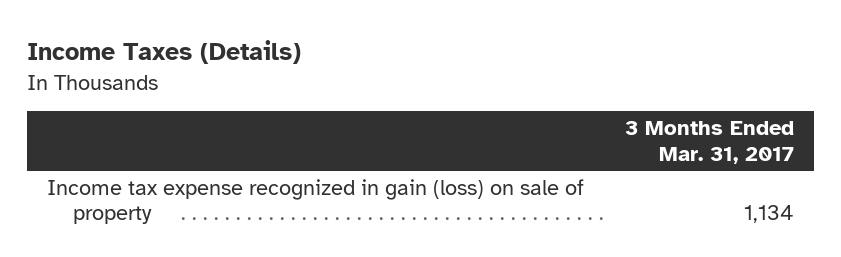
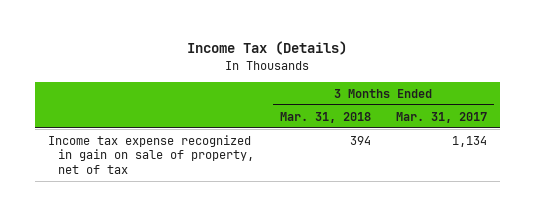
[26,40,301,65] Income Taxes (Details) -> [187,41,348,56] Income Tax (Details)
none -> [279,111,371,123] Mar. 31, 2018
[46,179,584,225] Income tax expense recognized in gain (loss) on sale of property -> [47,134,254,174] Income tax expense recognized in gain on sale of property, net of tax

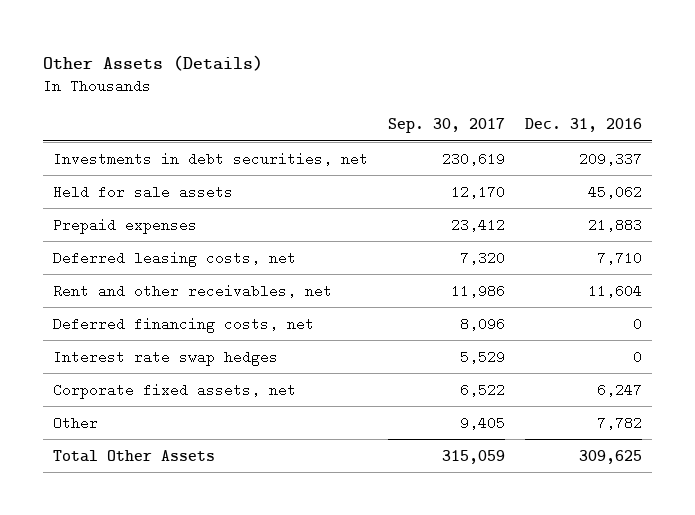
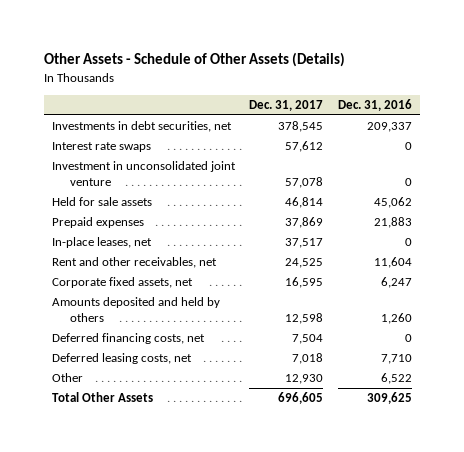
[43,54,264,71] Other Assets (Details) -> [44,52,346,68] Other Assets - Schedule of Other Assets (Details)
[388,118,506,134] Sep. 30, 2017 -> none
none -> [249,99,324,111] Dec. 31, 2017
none -> [51,142,151,153] Interest rate swaps
none -> [51,161,236,186] Investment in unconsolidated joint venture
none -> [51,237,152,249] In-place leases, net
[53,349,279,366] Interest rate swap hedges -> none
none -> [51,297,220,322] Amounts deposited and held by others
[53,316,315,333] Deferred financing costs, net -> [51,333,205,345] Deferred financing costs, net
[53,250,297,267] Deferred leasing costs, net -> [51,353,192,365] Deferred leasing costs, net
[597,415,643,430] 7,782 -> [381,373,413,385] 6,522

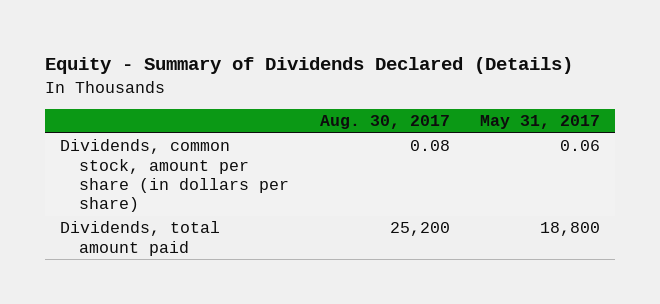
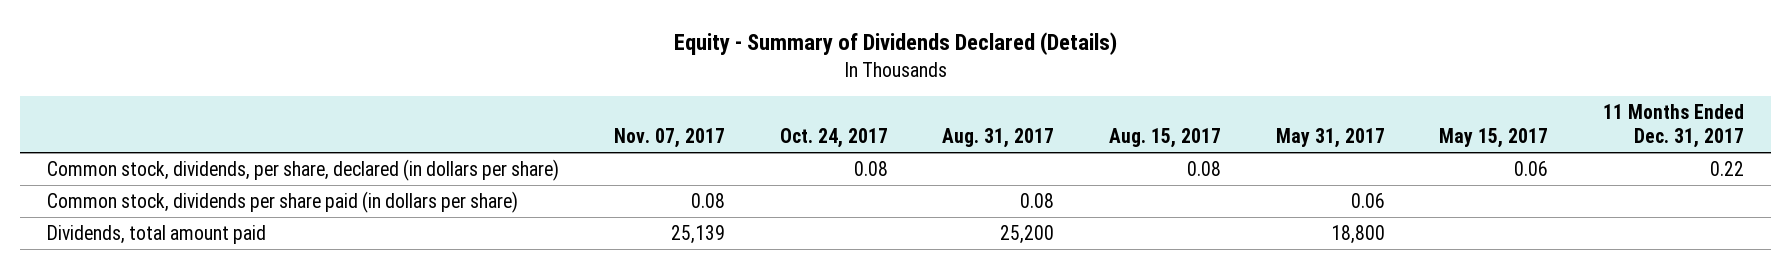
[319,115,450,130] Aug. 30, 2017 -> none
none -> [613,128,725,149] Nov. 07, 2017
none -> [779,128,888,149] Oct. 24, 2017
none -> [942,128,1055,149] Aug. 31, 2017
none -> [1108,128,1221,149] Aug. 15, 2017
none -> [1439,128,1549,149] May 15, 2017
none -> [1603,104,1745,149] 11 Months Ended Dec. 31, 2017
none -> [47,158,560,181] Common stock, dividends, per share, declared (in dollars per share)
[59,139,290,213] Dividends, common stock, amount per share (in dollars per share) -> [47,190,519,213] Common stock, dividends per share paid (in dollars per share)

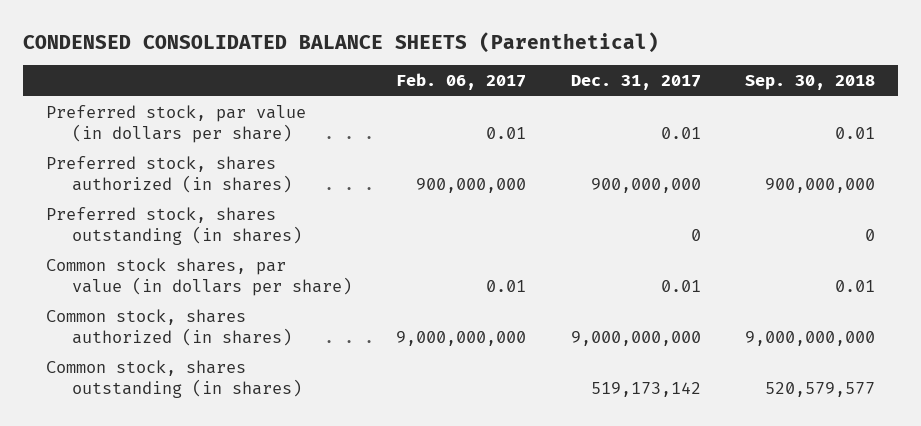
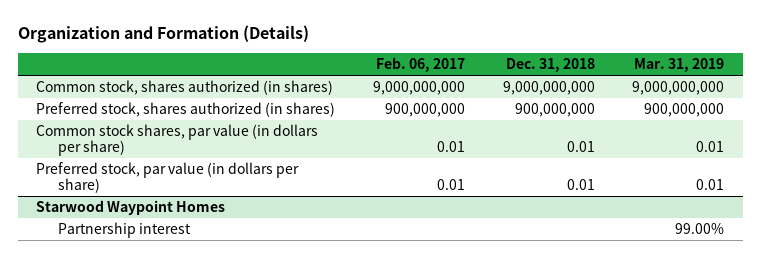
[23,31,660,53] CONDENSED CONSOLIDATED BALANCE SHEETS (Parenthetical) -> [17,25,309,44] Organization and Formation (Details)
[570,75,701,91] Dec. 31, 2017 -> none
[745,75,876,91] Sep. 30, 2018 -> none
none -> [505,58,595,73] Dec. 31, 2018
none -> [634,58,725,73] Mar. 31, 2019
[45,309,292,347] Common stock, shares authorized (in shares) -> [36,80,334,96] Common stock, shares authorized (in shares)
[45,207,302,246] Preferred stock, shares outstanding (in shares) -> none
[45,360,302,399] Common stock, shares outstanding (in shares) -> none
[45,105,306,144] Preferred stock, par value (in dollars per share) -> [36,162,300,194] Preferred stock, par value (in dollars per share)
none -> [36,200,226,216] Starwood Waypoint Homes
none -> [57,222,191,239] Partnership interest

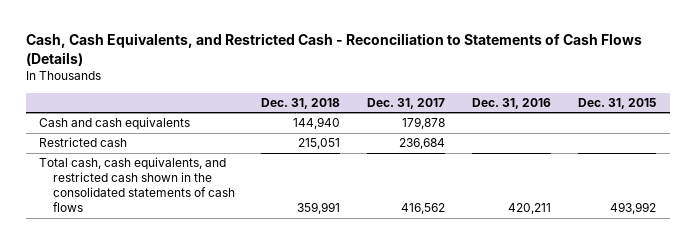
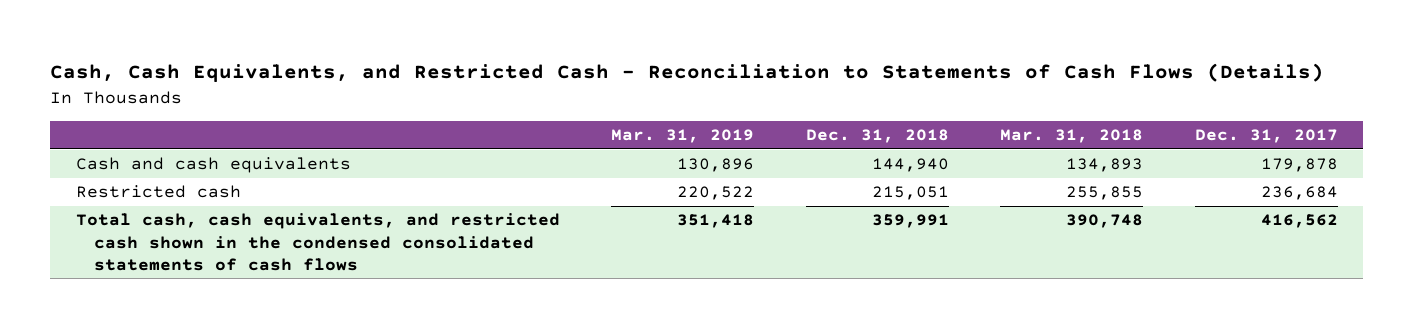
[472,97,552,109] Dec. 31, 2016 -> none
[578,97,657,109] Dec. 31, 2015 -> none
none -> [611,129,755,144] Mar. 31, 2019
none -> [1000,129,1144,144] Mar. 31, 2018
[39,157,235,213] Total cash, cash equivalents, and restricted cash shown in the consolidated statements of cash flows -> [75,213,560,271] Total cash, cash equivalents, and restricted cash shown in the condensed consolidated statements of cash flows

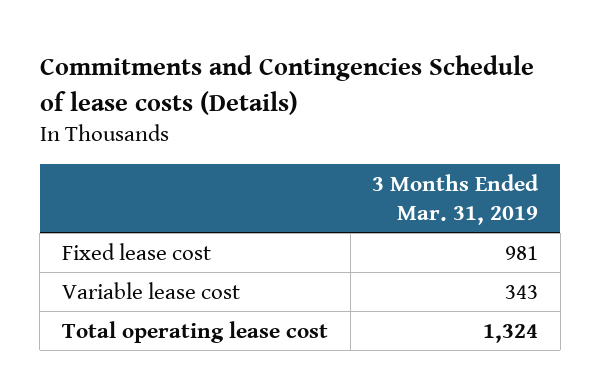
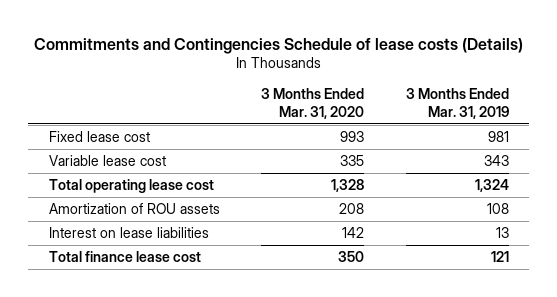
none -> [261,88,365,119] 3 Months Ended Mar. 31, 2020
none -> [48,203,220,215] Amortization of ROU assets
none -> [48,227,209,239] Interest on lease liabilities
none -> [48,251,201,263] Total finance lease cost

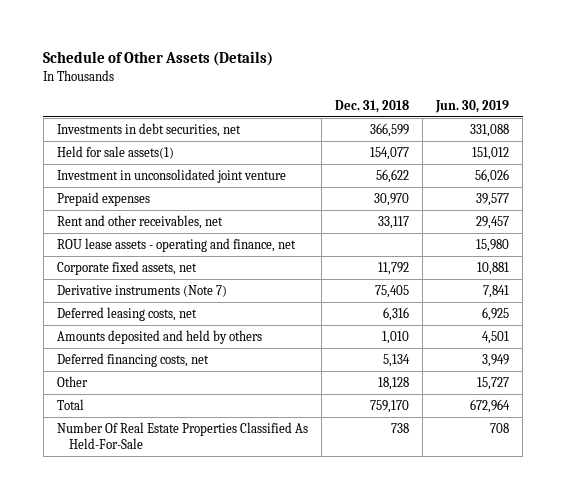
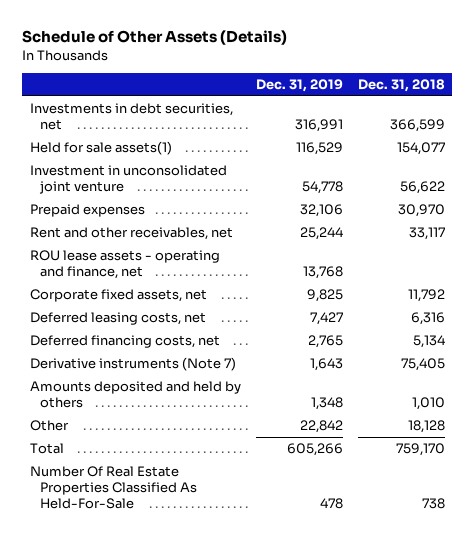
[435,99,510,113] Jun. 30, 2019 -> none
none -> [255,79,343,93] Dec. 31, 2019
[56,284,227,297] Derivative instruments (Note 7) -> [29,357,236,372] Derivative instruments (Note 7)
[56,329,262,344] Amounts deposited and held by others -> [29,381,241,409] Amounts deposited and held by others

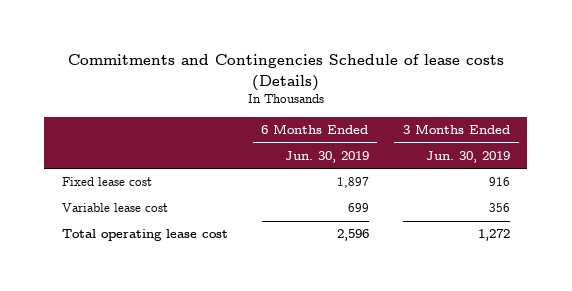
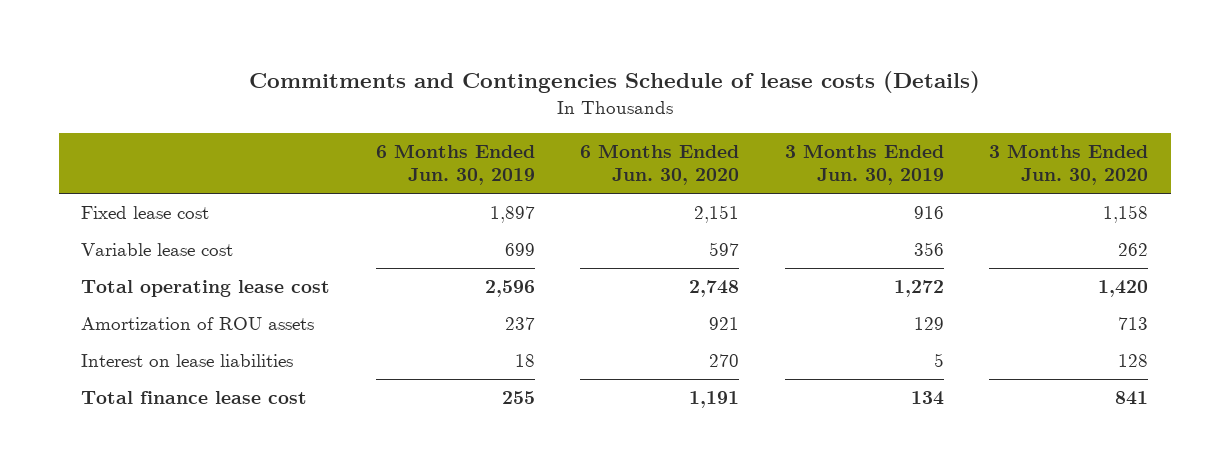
none -> [580,143,740,186] 6 Months Ended Jun. 30, 2020
none -> [989,143,1149,186] 3 Months Ended Jun. 30, 2020
none -> [81,317,315,331] Amortization of ROU assets
none -> [81,354,294,368] Interest on lease liabilities
none -> [81,391,308,405] Total finance lease cost

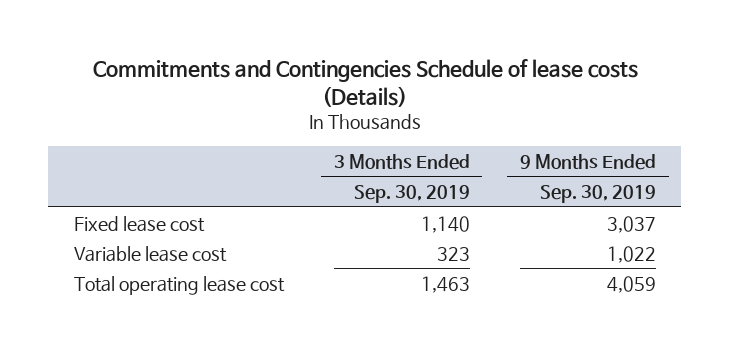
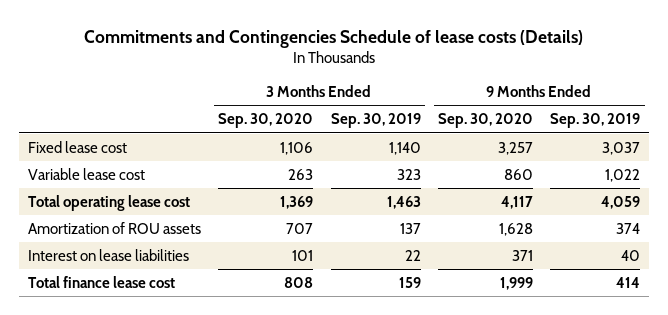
none -> [218,113,314,129] Sep. 30, 2020
none -> [437,113,533,129] Sep. 30, 2020
none -> [27,221,201,234] Amortization of ROU assets
none -> [27,248,189,261] Interest on lease liabilities
none -> [27,275,175,288] Total finance lease cost

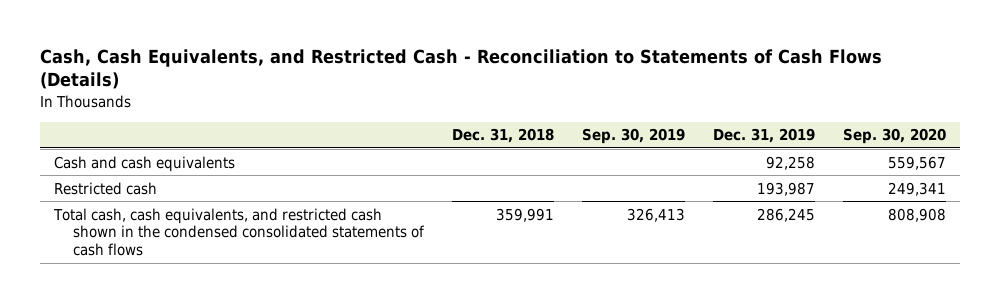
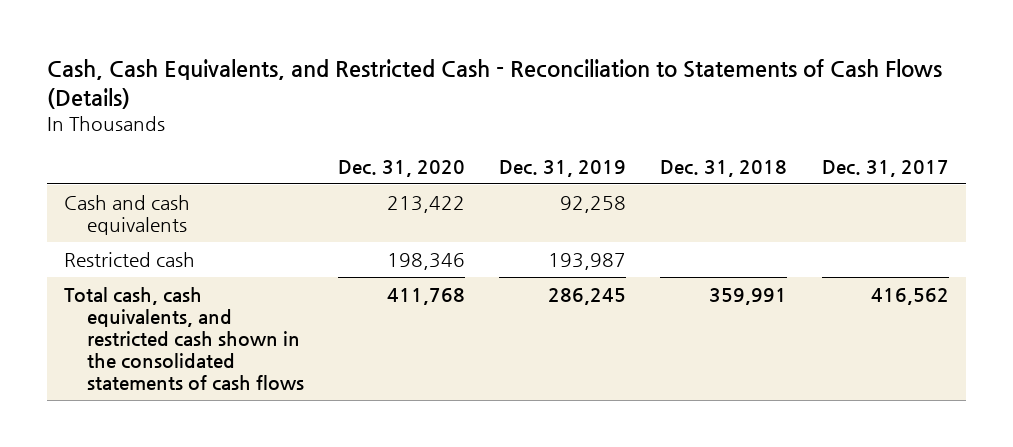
[582,128,686,145] Sep. 30, 2019 -> none
[842,128,946,145] Sep. 30, 2020 -> none
none -> [338,159,466,177] Dec. 31, 2020
none -> [821,159,949,177] Dec. 31, 2017
[52,207,426,256] Total cash, cash equivalents, and restricted cash shown in the condensed consolidated statements of cash flows -> [64,287,305,391] Total cash, cash equivalents, and restricted cash shown in the consolidated statements of cash flows

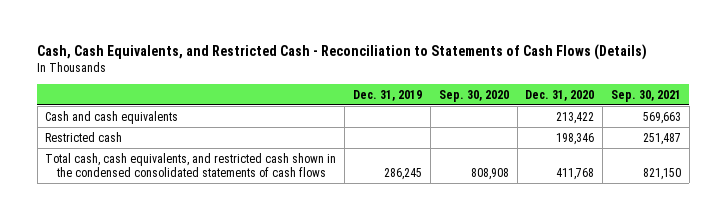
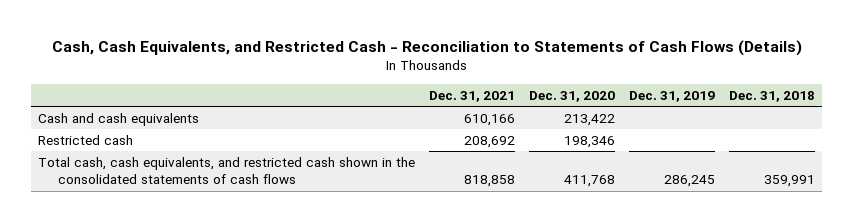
[438,89,509,102] Sep. 30, 2020 -> none
[610,89,681,102] Sep. 30, 2021 -> none
none -> [428,90,515,102] Dec. 31, 2021
none -> [729,90,816,102] Dec. 31, 2018
[45,152,337,177] Total cash, cash equivalents, and restricted cash shown in the condensed consolidated statements of cash flows -> [37,156,415,185] Total cash, cash equivalents, and restricted cash shown in the consolidated statements of cash flows

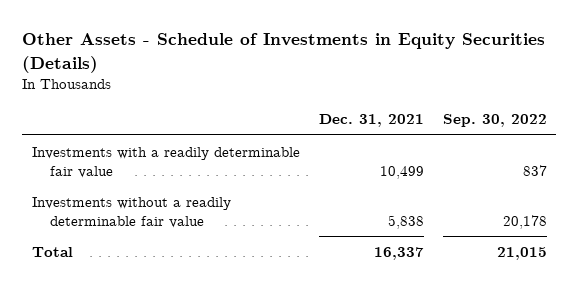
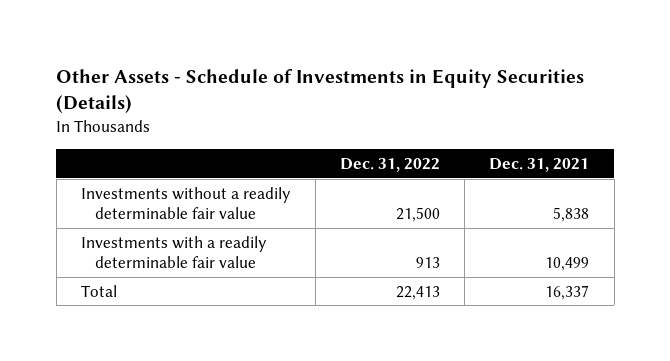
[442,114,547,128] Sep. 30, 2022 -> none
none -> [340,157,441,172] Dec. 31, 2022
[31,146,300,179] Investments with a readily determinable fair value -> [81,235,268,269] Investments with a readily determinable fair value

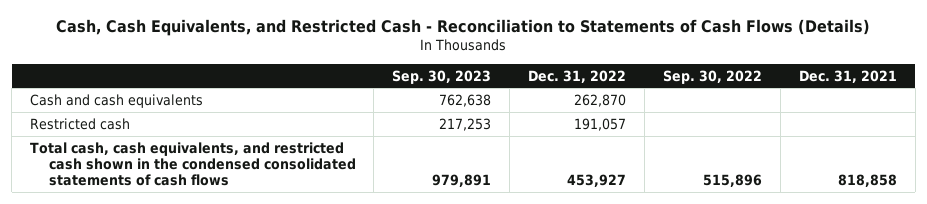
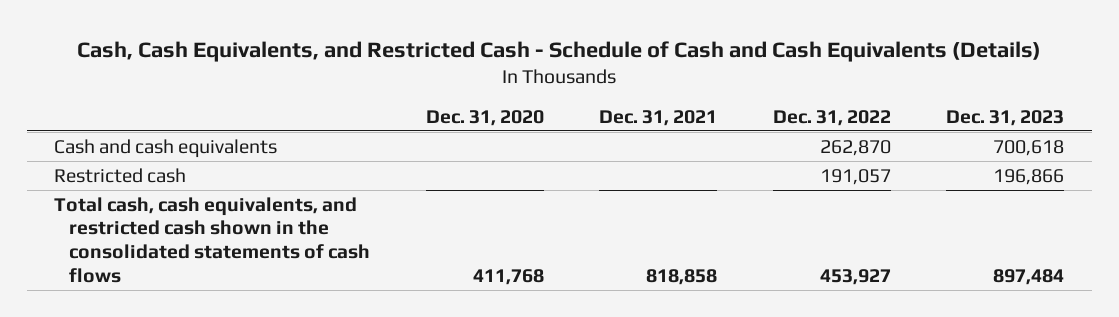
[56,19,871,37] Cash, Cash Equivalents, and Restricted Cash - Reconciliation to Statements of Cash Flows (Details) -> [77,40,1042,62] Cash, Cash Equivalents, and Restricted Cash - Schedule of Cash and Cash Equivalents (Details)
[392,69,492,84] Sep. 30, 2023 -> none
[663,69,763,84] Sep. 30, 2022 -> none
none -> [425,109,544,126] Dec. 31, 2020
none -> [946,109,1065,126] Dec. 31, 2023
[30,141,356,186] Total cash, cash equivalents, and restricted cash shown in the condensed consolidated statements of cash flows -> [54,196,370,283] Total cash, cash equivalents, and restricted cash shown in the consolidated statements of cash flows

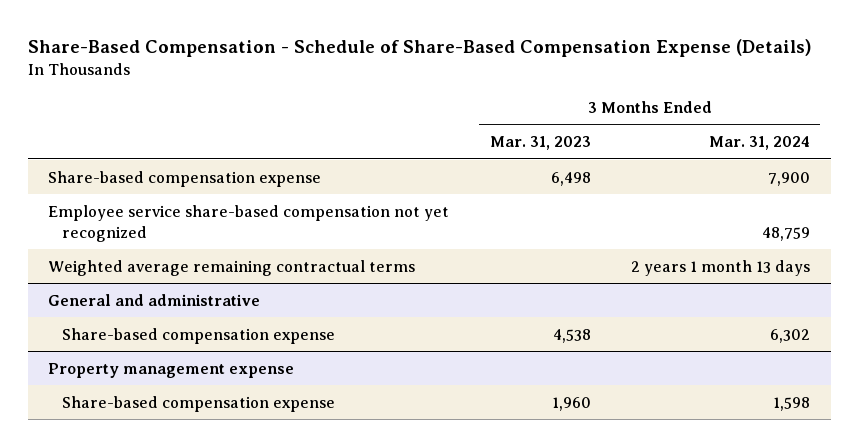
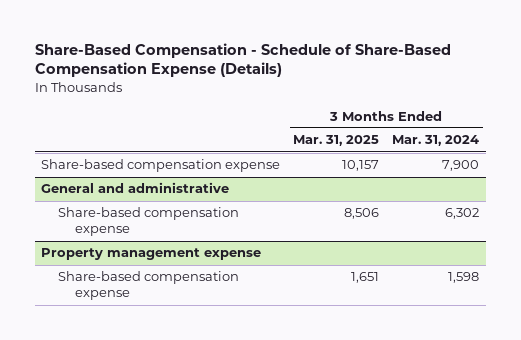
[489,136,591,151] Mar. 31, 2023 -> none
none -> [293,135,380,147] Mar. 31, 2025
[47,204,449,242] Employee service share-based compensation not yet recognized -> none
[47,259,415,276] Weighted average remaining contractual terms -> none

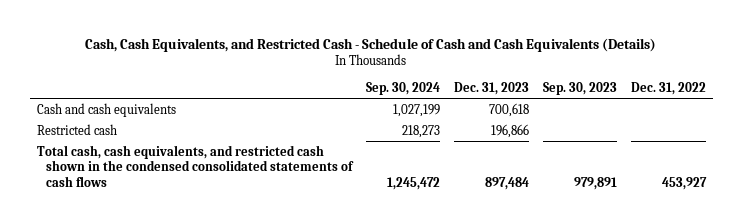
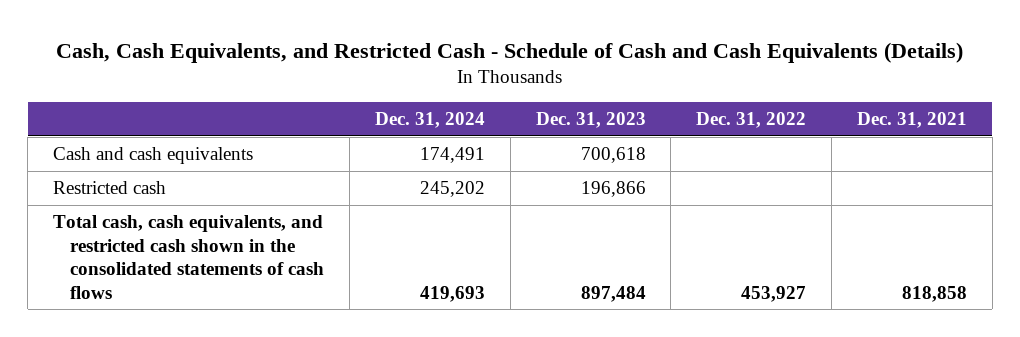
[365,82,440,96] Sep. 30, 2024 -> none
[542,82,617,96] Sep. 30, 2023 -> none
none -> [374,112,485,129] Dec. 31, 2024
none -> [857,112,968,129] Dec. 31, 2021
[36,144,355,187] Total cash, cash equivalents, and restricted cash shown in the condensed consolidated statements of cash flows -> [53,214,324,299] Total cash, cash equivalents, and restricted cash shown in the consolidated statements of cash flows

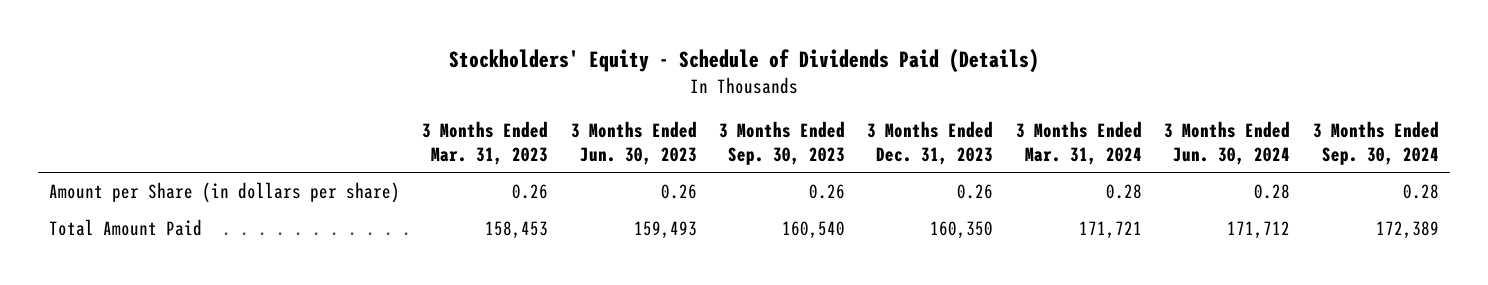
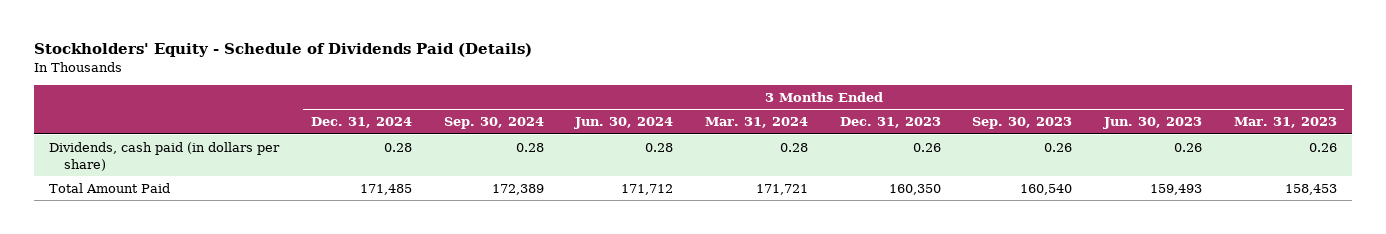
none -> [311,117,413,129] Dec. 31, 2024
[48,182,400,204] Amount per Share (in dollars per share) -> [49,142,281,171] Dividends, cash paid (in dollars per share)

